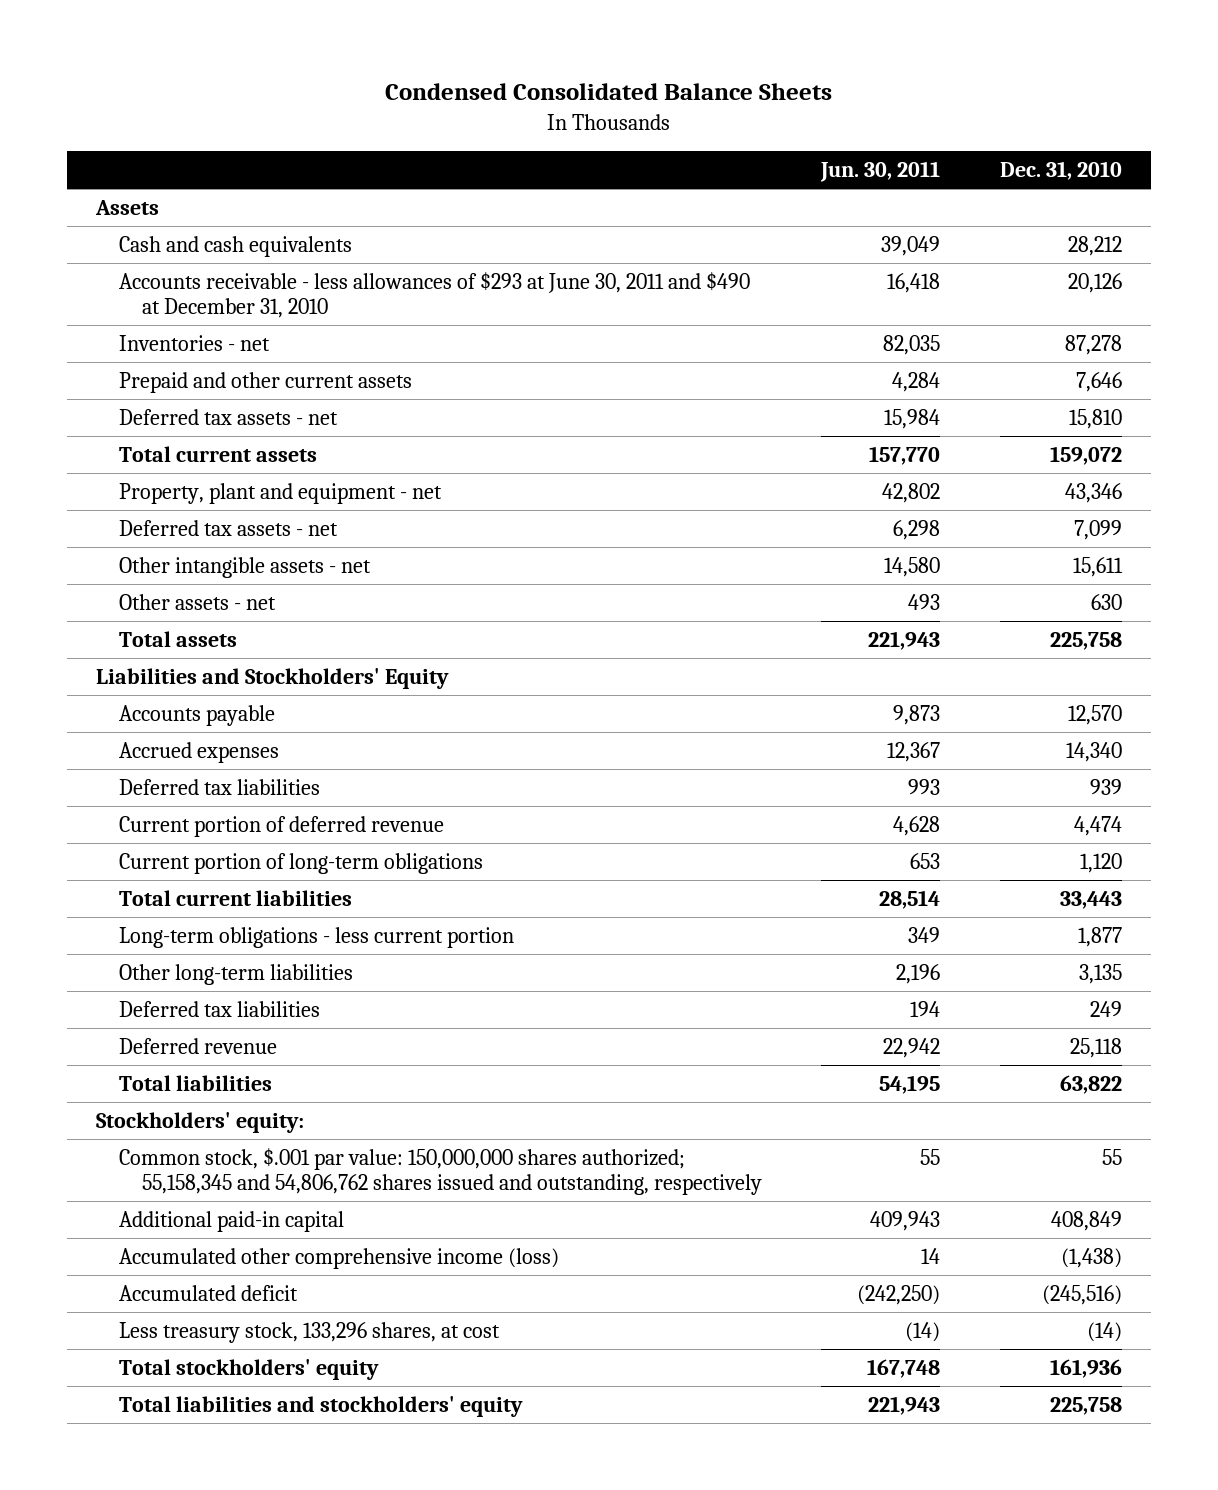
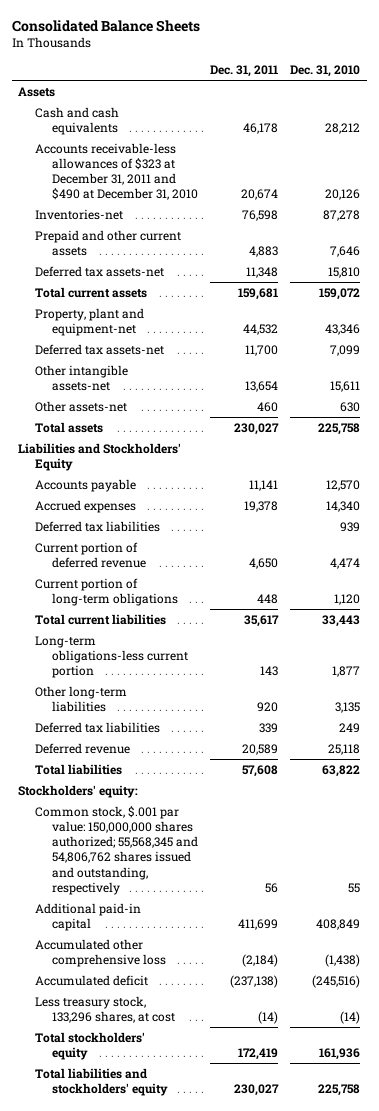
[384,83,832,101] Condensed Consolidated Balance Sheets -> [12,20,201,33] Consolidated Balance Sheets
[820,161,941,183] Jun. 30, 2011 -> none
none -> [210,65,279,78] Dec. 31, 2011
[119,271,751,318] Accounts receivable - less allowances of $293 at June 30, 2011 and $490 at December 31, 2010 -> [35,142,199,201] Accounts receivable-less allowances of $323 at December 31, 2011 and $490 at December 31, 2010
[119,334,271,351] Inventories - net -> [35,208,124,220] Inventories-net
[119,408,339,425] Deferred tax assets - net -> [35,265,165,277] Deferred tax assets-net
[119,482,443,504] Property, plant and equipment - net -> [35,307,145,336] Property, plant and equipment-net
[119,519,339,536] Deferred tax assets - net -> [35,343,165,355] Deferred tax assets-net
[119,556,372,578] Other intangible assets - net -> [35,364,129,391] Other intangible assets-net
[119,593,277,610] Other assets - net -> [35,400,128,412] Other assets-net
[119,926,515,948] Long-term obligations - less current portion -> [35,635,189,679] Long-term obligations-less current portion
[119,1147,763,1195] Common stock, $.001 par value: 150,000,000 shares authorized; 55,158,345 and 54,806,762 shares issued and outstanding, respectively -> [35,805,199,895] Common stock, $.001 par value: 150,000,000 shares authorized; 55,568,345 and 54,806,762 shares issued and outstanding, respectively
[119,1247,560,1269] Accumulated other comprehensive income (loss) -> [35,938,167,967] Accumulated other comprehensive loss

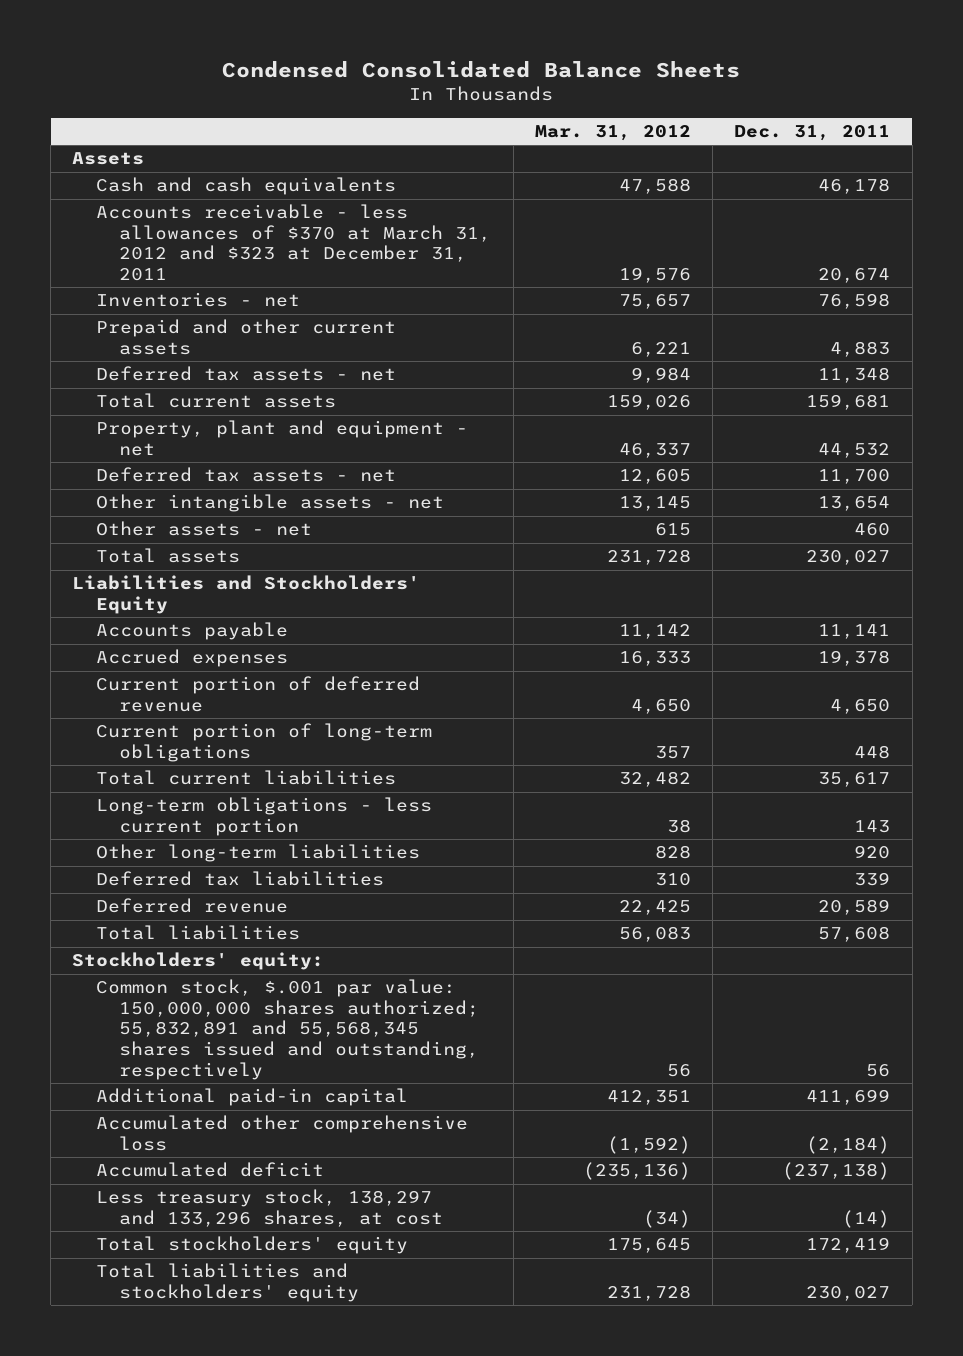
[12,20,201,33] Consolidated Balance Sheets -> [222,61,741,79] Condensed Consolidated Balance Sheets
[290,65,361,78] Dec. 31, 2010 -> none
none -> [534,124,691,141] Mar. 31, 2012
[35,142,199,201] Accounts receivable-less allowances of $323 at December 31, 2011 and $490 at December 31, 2010 -> [95,204,492,282] Accounts receivable - less allowances of $370 at March 31, 2012 and $323 at December 31, 2011
[35,208,124,220] Inventories-net -> [95,292,300,308] Inventories - net
[35,265,165,277] Deferred tax assets-net -> [95,366,396,382] Deferred tax assets - net
[35,307,145,336] Property, plant and equipment-net -> [95,420,468,456] Property, plant and equipment - net
[35,343,165,355] Deferred tax assets-net -> [95,467,396,483] Deferred tax assets - net
[35,364,129,391] Other intangible assets-net -> [95,494,444,513] Other intangible assets - net
[35,400,128,412] Other assets-net -> [95,521,312,537] Other assets - net
[35,520,161,532] Deferred tax liabilities -> none
[35,635,189,679] Long-term obligations-less current portion -> [95,797,432,836] Long-term obligations - less current portion
[35,805,199,895] Common stock, $.001 par value: 150,000,000 shares authorized; 55,568,345 and 54,806,762 shares issued and outstanding, respectively -> [95,979,480,1080] Common stock, $.001 par value: 150,000,000 shares authorized; 55,832,891 and 55,568,345 shares issued and outstanding, respectively
[35,995,176,1023] Less treasury stock, 133,296 shares, at cost -> [95,1189,444,1227] Less treasury stock, 138,297 and 133,296 shares, at cost

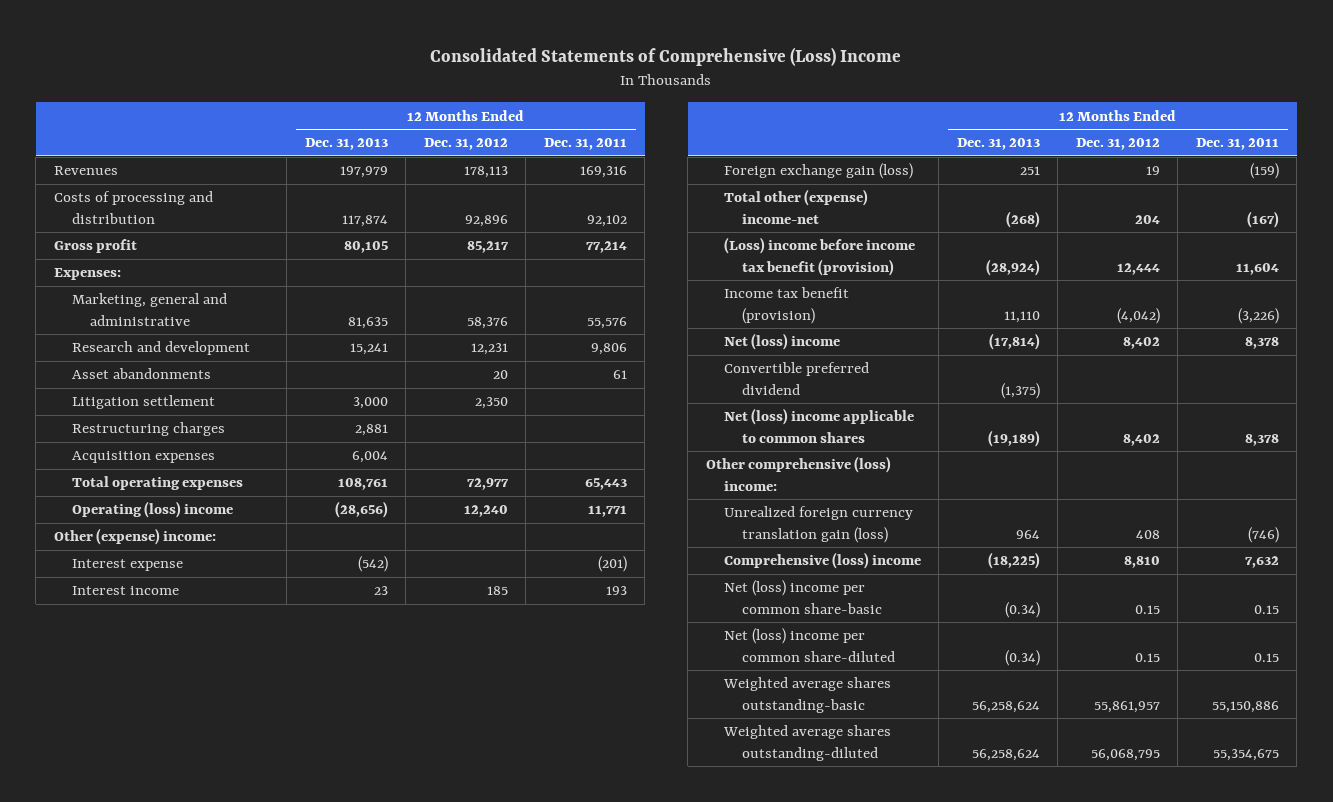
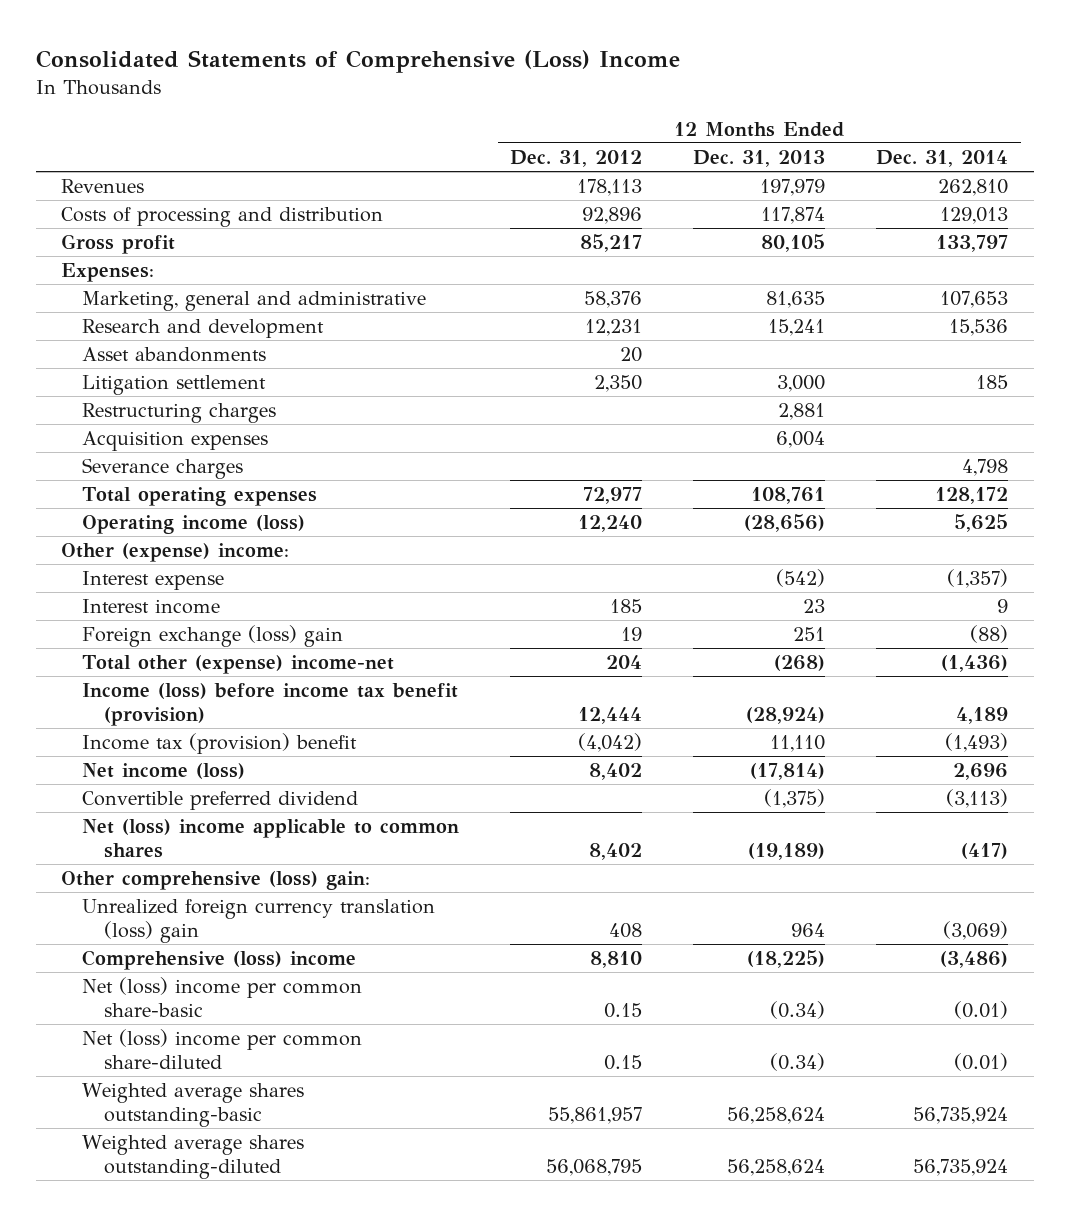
[543,138,627,151] Dec. 31, 2011 -> none
none -> [876,150,1009,168] Dec. 31, 2014
none -> [82,458,244,480] Severance charges
[71,501,233,519] Operating (loss) income -> [82,515,306,535] Operating income (loss)
[723,163,913,180] Foreign exchange gain (loss) -> [82,625,344,648] Foreign exchange (loss) gain
[723,237,915,276] (Loss) income before income tax benefit (provision) -> [82,683,459,726] Income (loss) before income tax benefit (provision)
[723,287,849,324] Income tax benefit (provision) -> [82,733,358,755] Income tax (provision) benefit
[723,333,840,351] Net (loss) income -> [82,763,246,780] Net income (loss)
[705,456,891,491] Other comprehensive (loss) income: -> [60,871,370,891] Other comprehensive (loss) gain:
[723,506,913,543] Unrealized foreign currency translation gain (loss) -> [82,899,436,943] Unrealized foreign currency translation (loss) gain

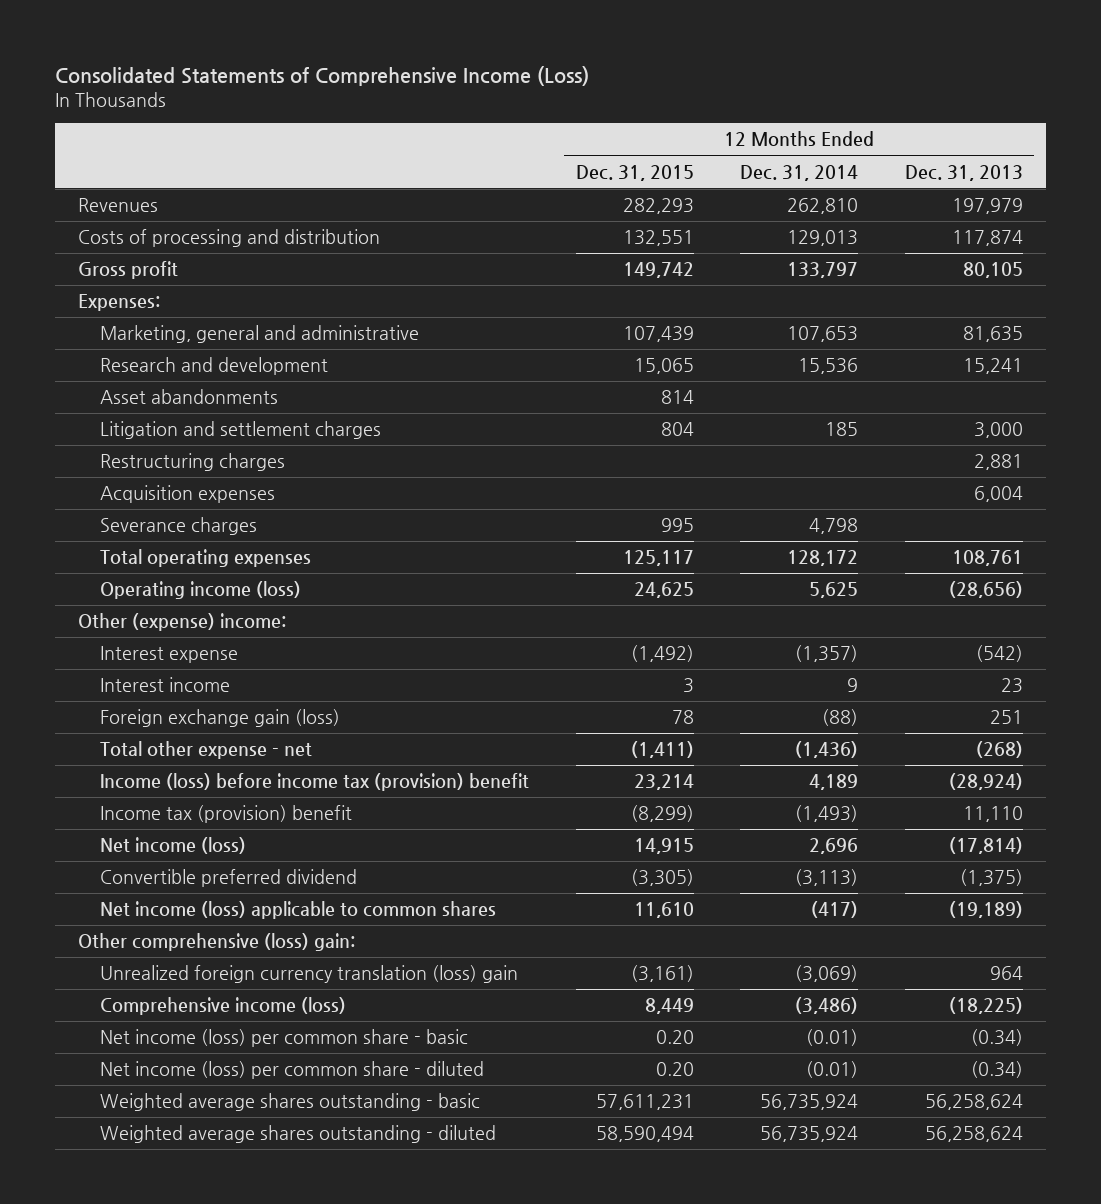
[35,49,680,73] Consolidated Statements of Comprehensive (Loss) Income -> [55,66,590,87] Consolidated Statements of Comprehensive Income (Loss)
[510,150,643,168] Dec. 31, 2012 -> none
none -> [575,164,694,181] Dec. 31, 2015
[82,375,267,396] Litigation settlement -> [100,421,382,440] Litigation and settlement charges
[82,625,344,648] Foreign exchange (loss) gain -> [100,709,341,728] Foreign exchange gain (loss)
[82,655,395,675] Total other (expense) income-net -> [100,741,313,760] Total other expense - net
[82,683,459,726] Income (loss) before income tax benefit (provision) -> [100,773,530,792] Income (loss) before income tax (provision) benefit
[82,819,460,858] Net (loss) income applicable to common shares -> [100,901,497,920] Net income (loss) applicable to common shares
[82,950,357,971] Comprehensive (loss) income -> [100,997,347,1016] Comprehensive income (loss)
[82,977,363,1017] Net (loss) income per common share-basic -> [100,1029,469,1048] Net income (loss) per common share - basic
[82,1029,363,1069] Net (loss) income per common share-diluted -> [100,1061,485,1080] Net income (loss) per common share - diluted
[82,1083,305,1127] Weighted average shares outstanding-basic -> [100,1093,481,1112] Weighted average shares outstanding - basic
[82,1135,305,1179] Weighted average shares outstanding-diluted -> [100,1125,497,1144] Weighted average shares outstanding - diluted

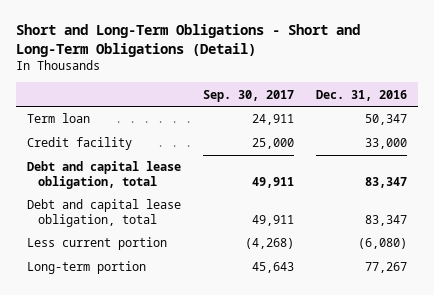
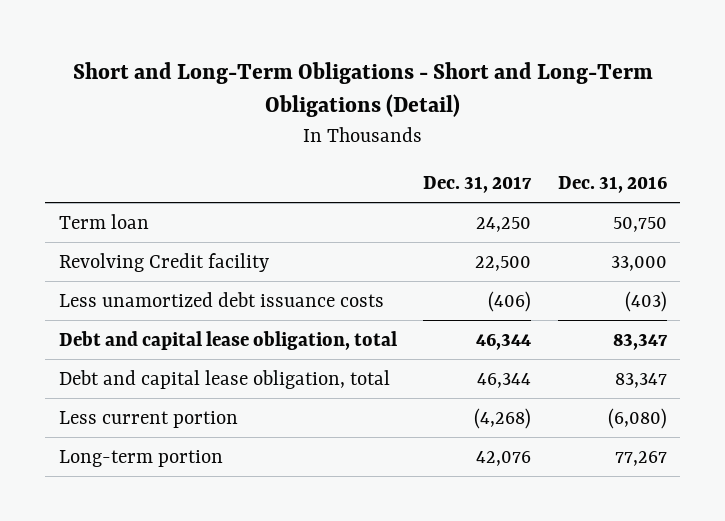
[202,89,294,102] Sep. 30, 2017 -> none
none -> [423,175,533,193] Dec. 31, 2017
[364,114,407,126] 50,347 -> [612,216,667,232] 50,750
[26,137,132,151] Credit facility -> [58,252,269,272] Revolving Credit facility
none -> [58,291,384,307] Less unamortized debt issuance costs

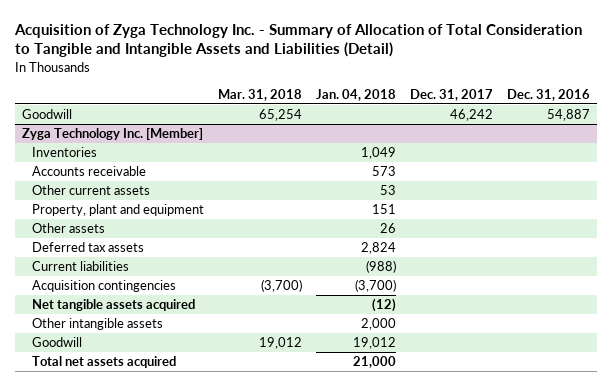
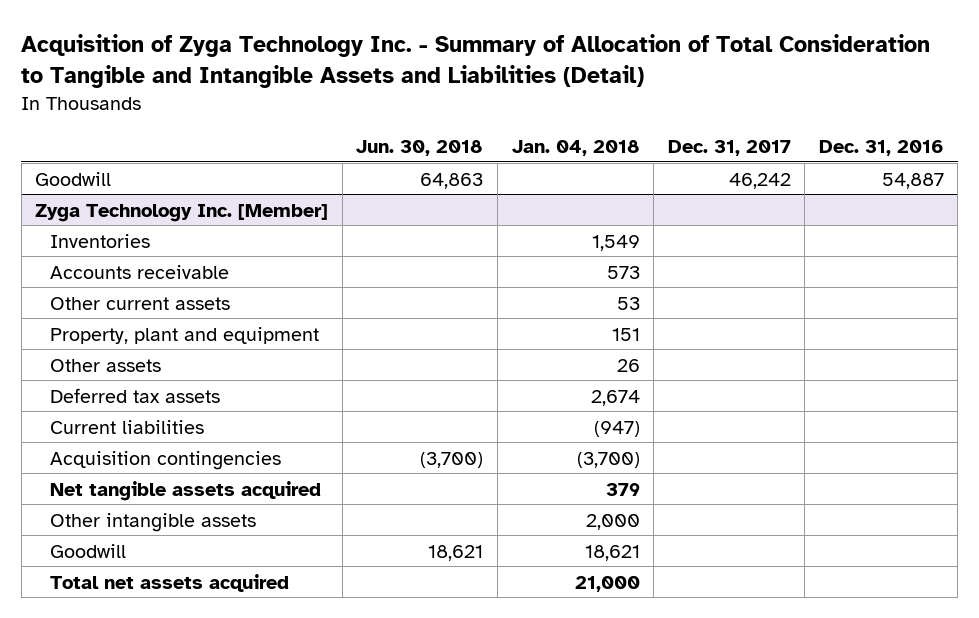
[217,88,302,101] Mar. 31, 2018 -> none
none -> [356,140,484,157] Jun. 30, 2018
[360,147,396,160] 1,049 -> [591,234,640,251] 1,549
[360,242,396,255] 2,824 -> [590,389,640,406] 2,674
[365,260,396,274] (988) -> [593,420,640,437] (947)
[371,298,396,313] (12) -> [605,482,640,496] 379
[352,337,396,350] 19,012 -> [584,544,640,561] 18,621

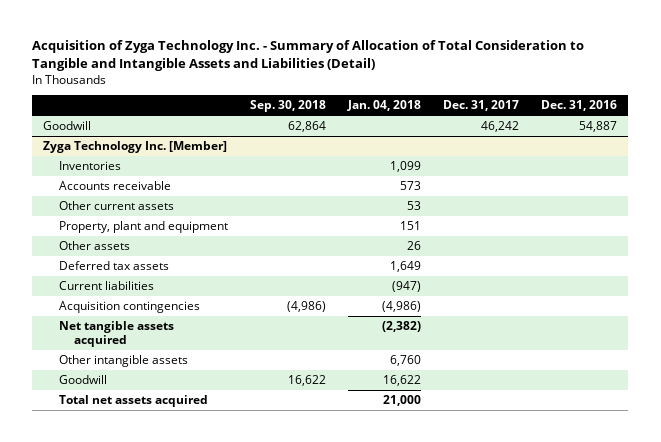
[356,140,484,157] Jun. 30, 2018 -> none
none -> [249,100,326,113] Sep. 30, 2018
[591,234,640,251] 1,549 -> [390,161,422,173] 1,099
[590,389,640,406] 2,674 -> [390,261,422,273] 1,649
[576,451,640,468] (3,700) -> [382,301,422,313] (4,986)
[605,482,640,496] 379 -> [382,321,422,333] (2,382)
[585,513,640,530] 2,000 -> [390,355,422,367] 6,760
[584,544,640,561] 18,621 -> [383,375,422,387] 16,622

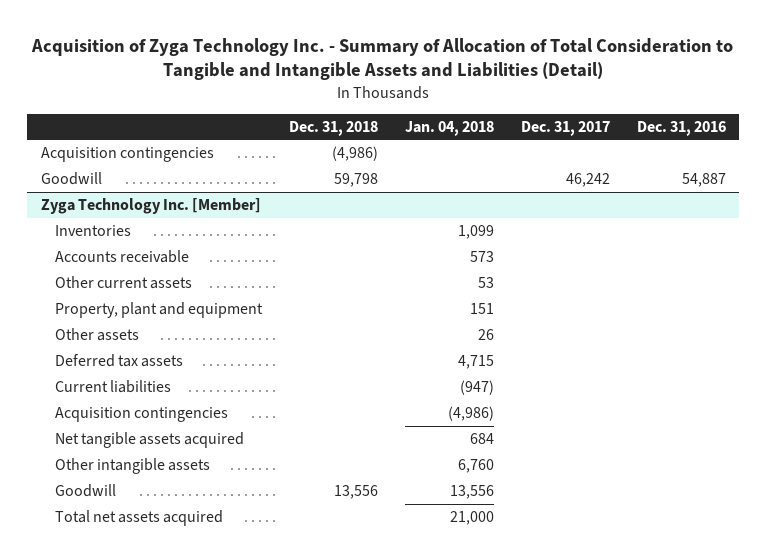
[249,100,326,113] Sep. 30, 2018 -> none
none -> [289,120,379,136] Dec. 31, 2018
none -> [40,147,214,163] Acquisition contingencies
[390,261,422,273] 1,649 -> [458,355,495,370] 4,715
[382,321,422,333] (2,382) -> [470,433,495,445] 684
[383,375,422,387] 16,622 -> [450,485,495,500] 13,556

